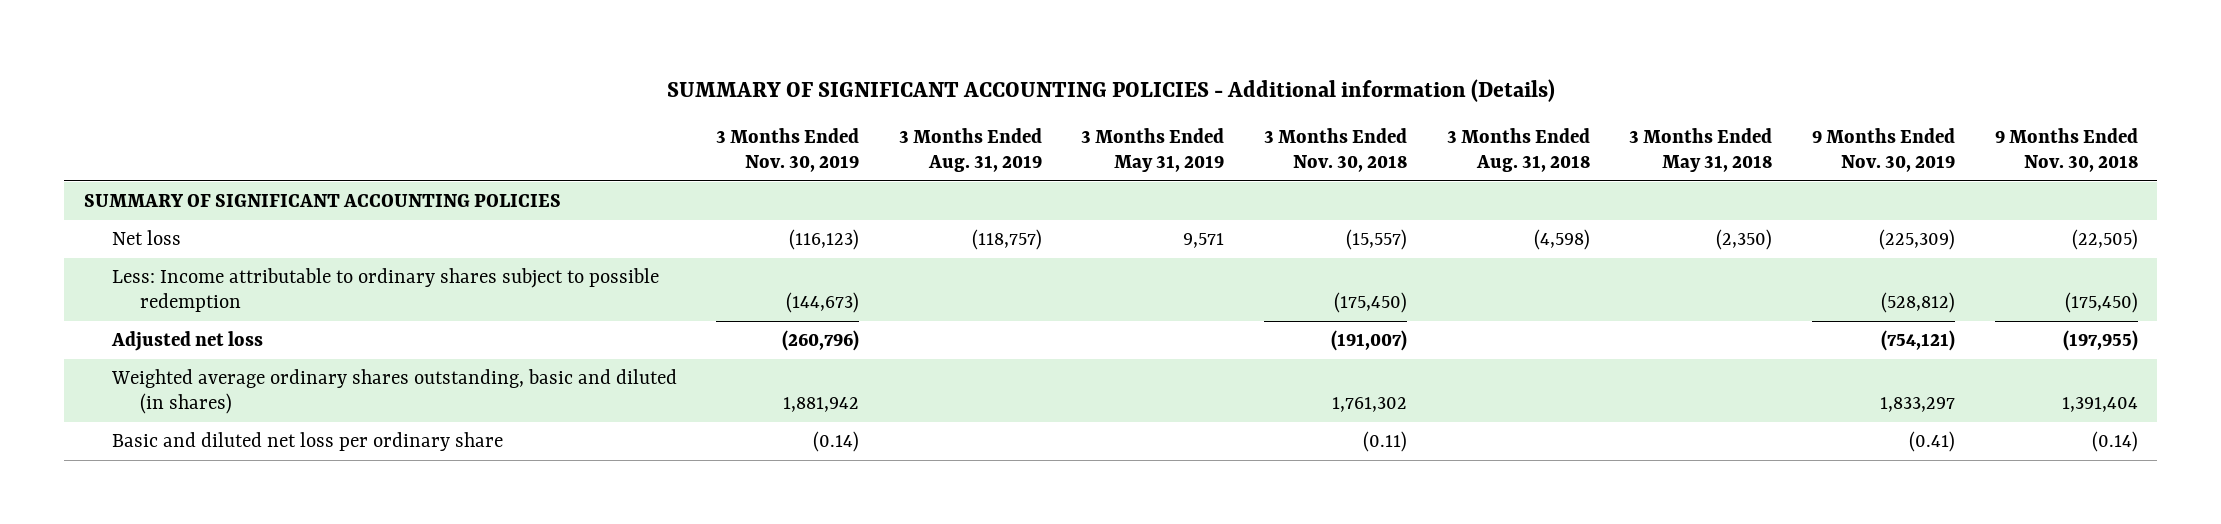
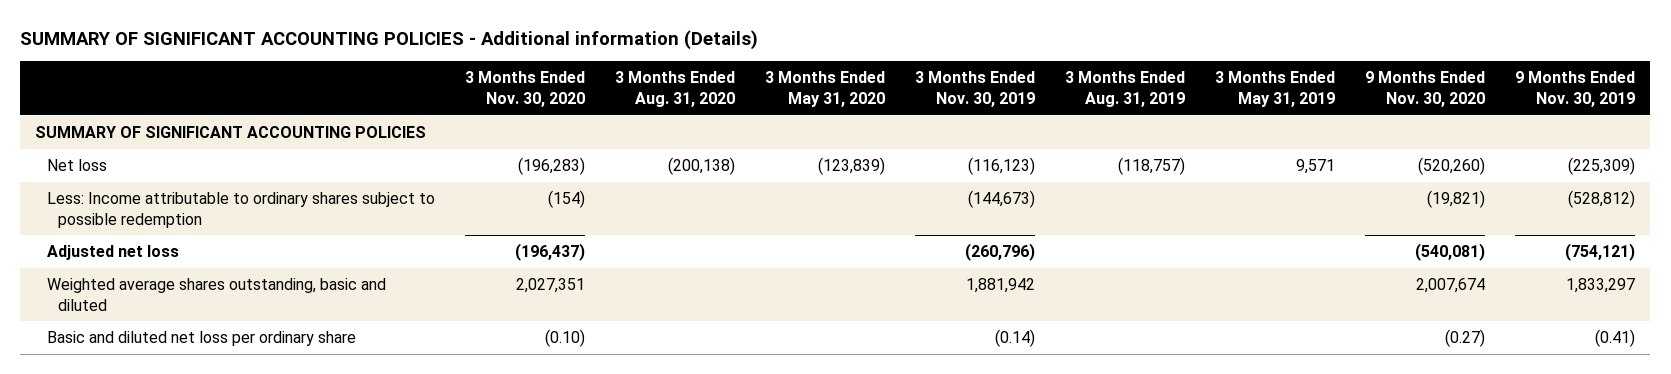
[1264,128,1408,173] 3 Months Ended Nov. 30, 2018 -> none
[1446,128,1590,173] 3 Months Ended Aug. 31, 2018 -> none
[1629,128,1773,173] 3 Months Ended May 31, 2018 -> none
[1994,128,2138,173] 9 Months Ended Nov. 30, 2018 -> none
none -> [465,71,586,108] 3 Months Ended Nov. 30, 2020
none -> [615,71,736,108] 3 Months Ended Aug. 31, 2020
none -> [765,71,886,108] 3 Months Ended May 31, 2020
none -> [1365,71,1486,108] 9 Months Ended Nov. 30, 2020
[110,369,677,415] Weighted average ordinary shares outstanding, basic and diluted (in shares) -> [46,278,386,311] Weighted average shares outstanding, basic and diluted

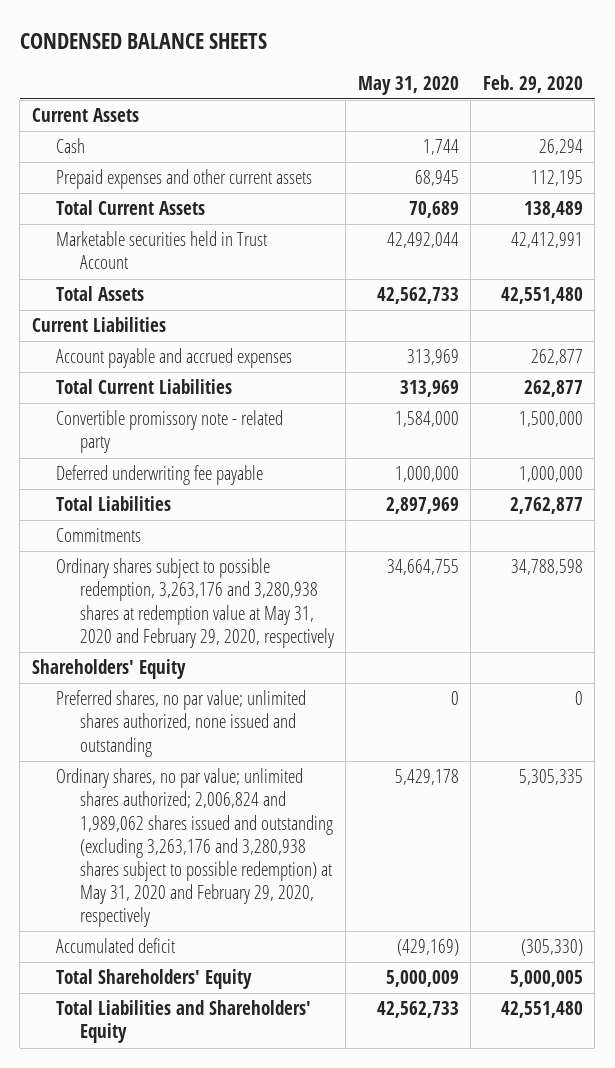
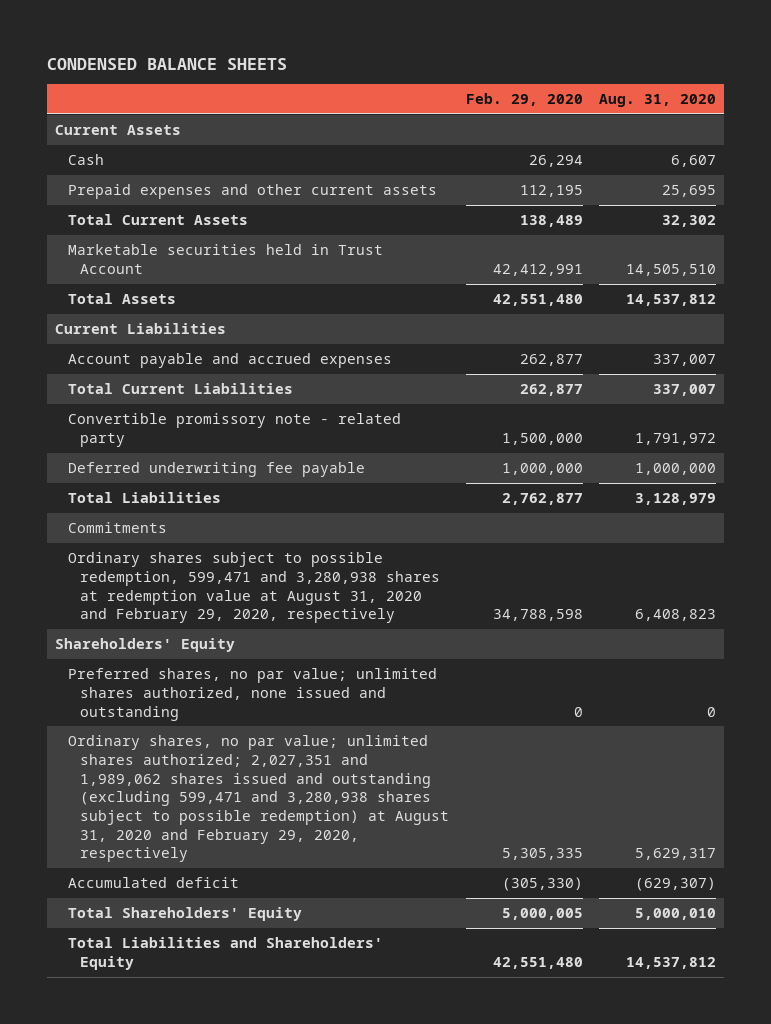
[357,75,459,95] May 31, 2020 -> none
none -> [598,94,716,108] Aug. 31, 2020
[55,558,334,648] Ordinary shares subject to possible redemption, 3,263,176 and 3,280,938 shares at redemption value at May 31, 2020 and February 29, 2020, respectively -> [67,552,441,624] Ordinary shares subject to possible redemption, 599,471 and 3,280,938 shares at redemption value at August 31, 2020 and February 29, 2020, respectively
[55,768,333,928] Ordinary shares, no par value; unlimited shares authorized; 2,006,824 and 1,989,062 shares issued and outstanding (excluding 3,263,176 and 3,280,938 shares subject to possible redemption) at May 31, 2020 and February 29, 2020, respectively -> [67,735,450,863] Ordinary shares, no par value; unlimited shares authorized; 2,027,351 and 1,989,062 shares issued and outstanding (excluding 599,471 and 3,280,938 shares subject to possible redemption) at August 31, 2020 and February 29, 2020, respectively

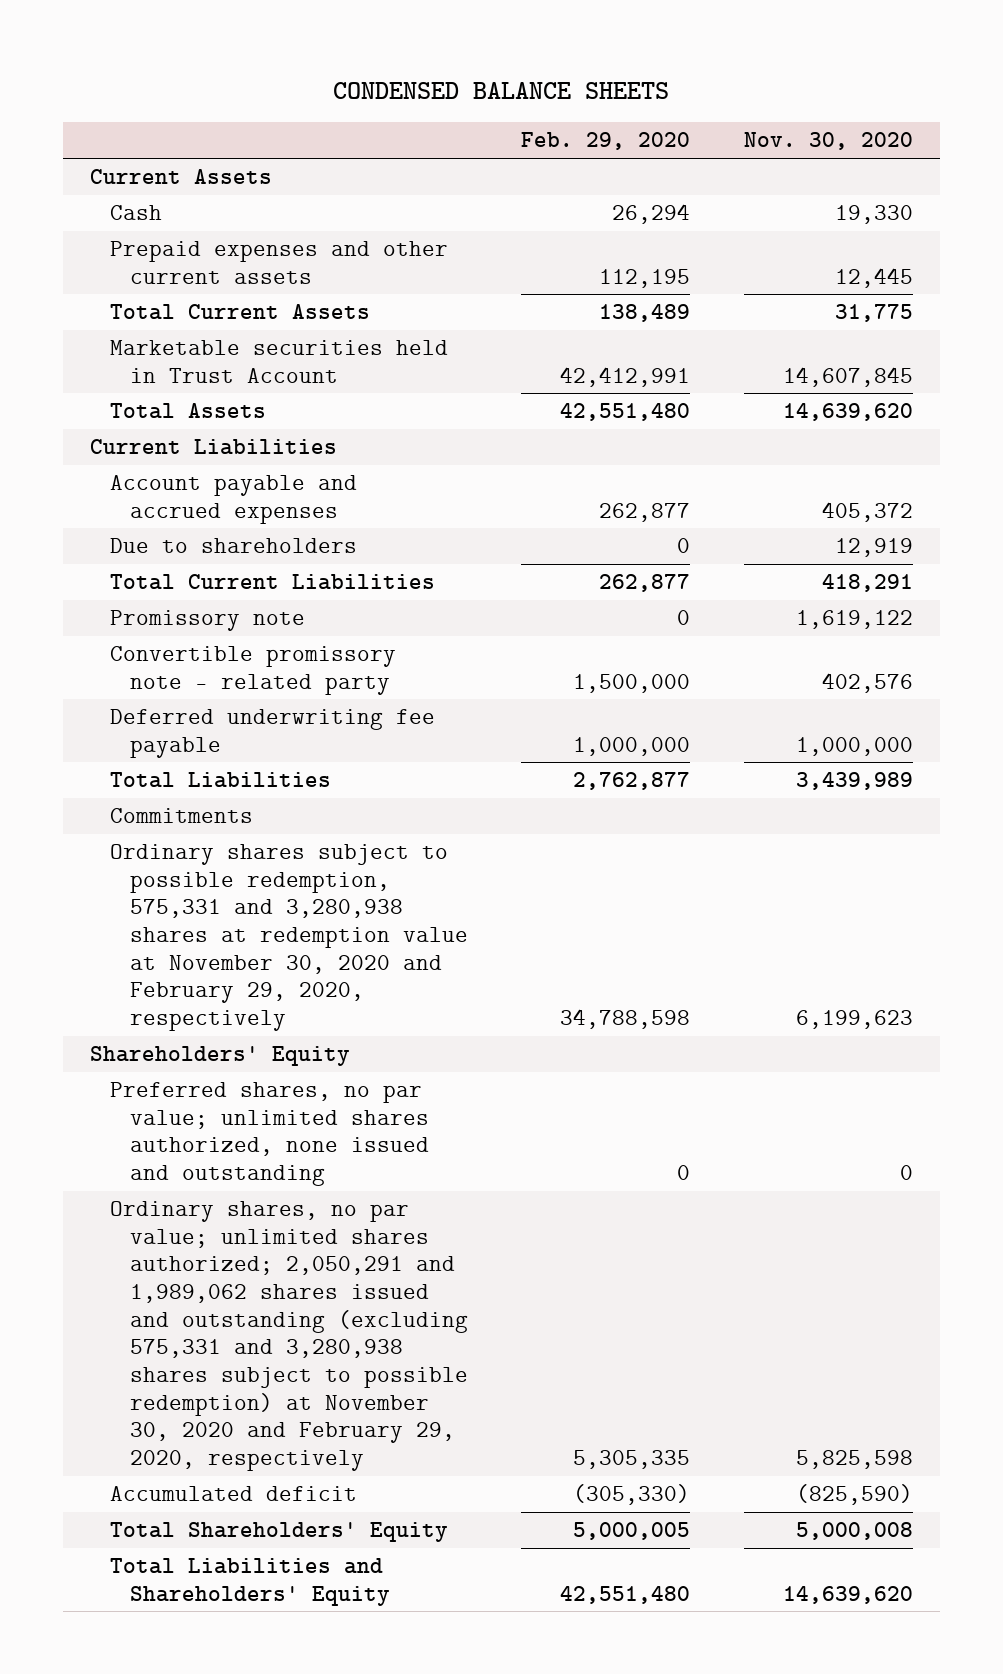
[598,94,716,108] Aug. 31, 2020 -> none
none -> [744,132,914,151] Nov. 30, 2020
none -> [109,537,357,553] Due to shareholders
none -> [109,609,305,631] Promissory note
[67,552,441,624] Ordinary shares subject to possible redemption, 599,471 and 3,280,938 shares at redemption value at August 31, 2020 and February 29, 2020, respectively -> [109,843,468,1031] Ordinary shares subject to possible redemption, 575,331 and 3,280,938 shares at redemption value at November 30, 2020 and February 29, 2020, respectively
[67,735,450,863] Ordinary shares, no par value; unlimited shares authorized; 2,027,351 and 1,989,062 shares issued and outstanding (excluding 599,471 and 3,280,938 shares subject to possible redemption) at August 31, 2020 and February 29, 2020, respectively -> [109,1200,468,1471] Ordinary shares, no par value; unlimited shares authorized; 2,050,291 and 1,989,062 shares issued and outstanding (excluding 575,331 and 3,280,938 shares subject to possible redemption) at November 30, 2020 and February 29, 2020, respectively

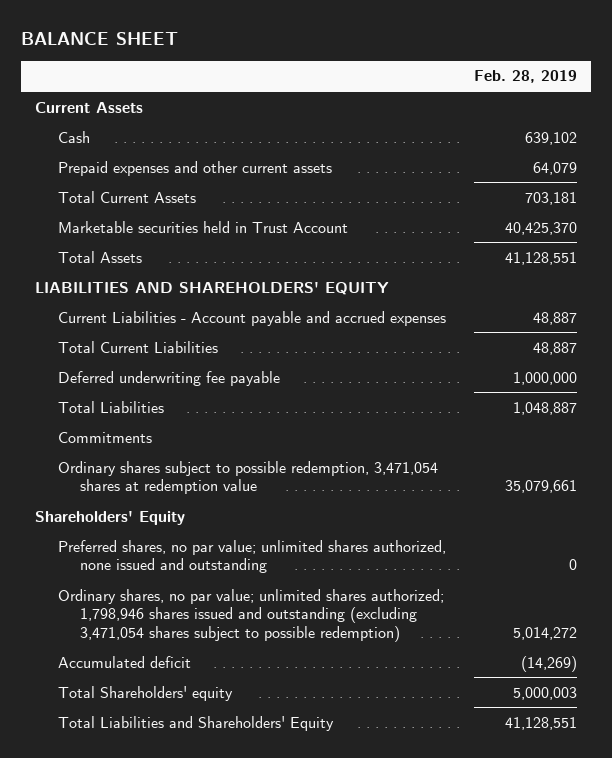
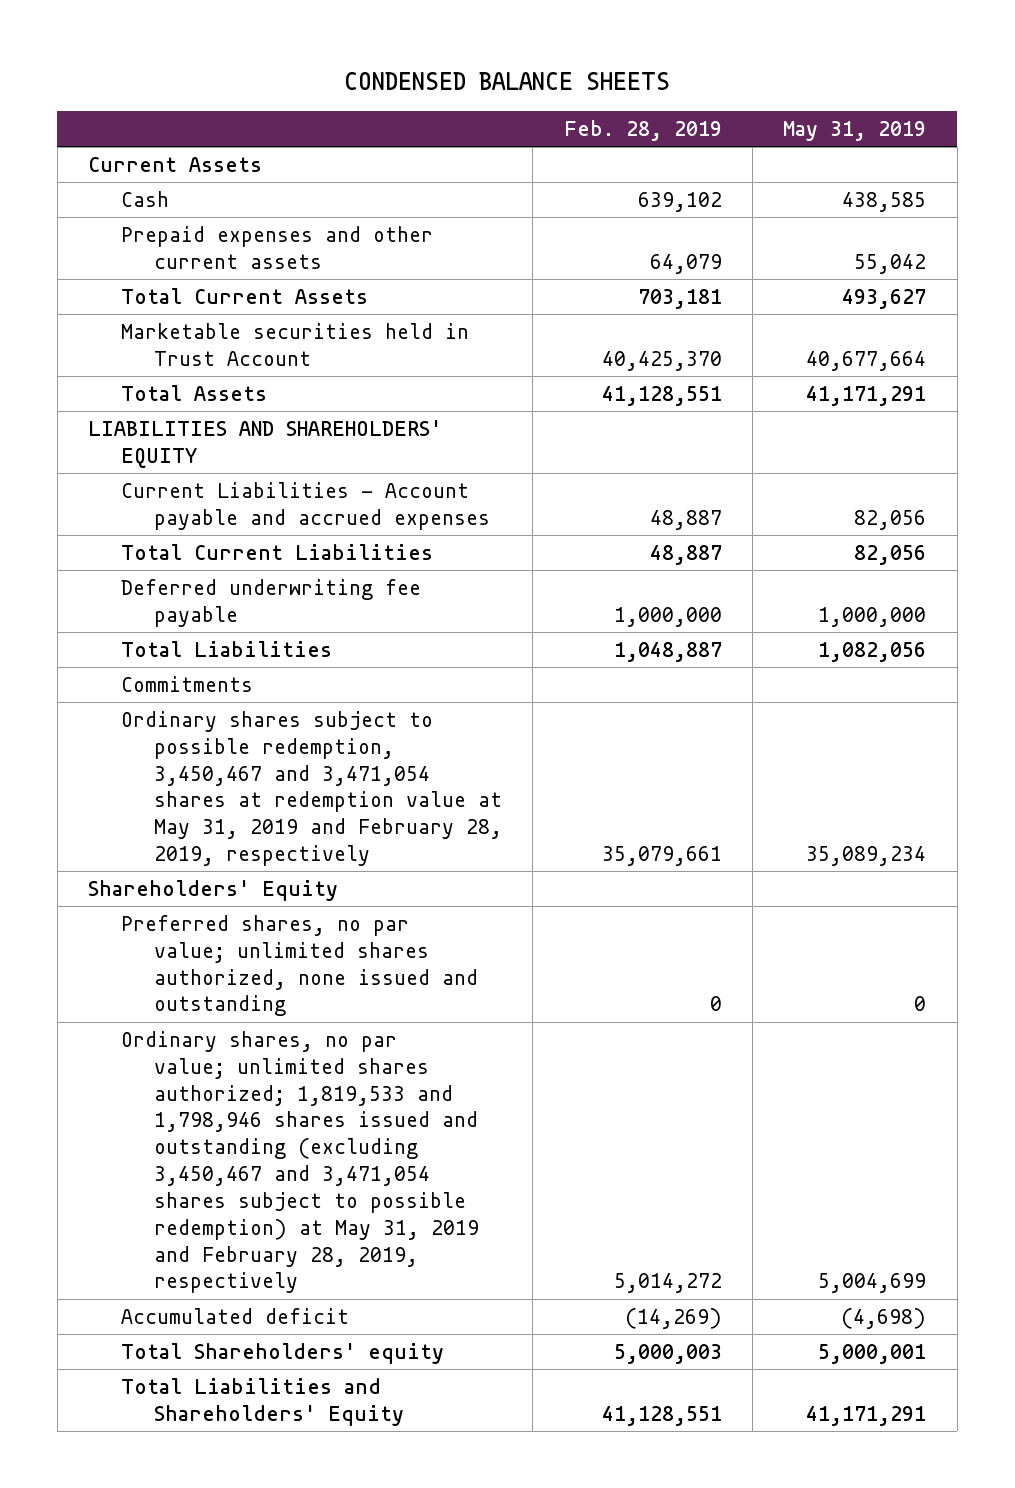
[21,32,179,46] BALANCE SHEET -> [344,71,671,90] CONDENSED BALANCE SHEETS
none -> [783,120,927,141] May 31, 2019
[57,460,438,495] Ordinary shares subject to possible redemption, 3,471,054 shares at redemption value -> [121,710,503,867] Ordinary shares subject to possible redemption, 3,450,467 and 3,471,054 shares at redemption value at May 31, 2019 and February 28, 2019, respectively
[57,588,444,642] Ordinary shares, no par value; unlimited shares authorized; 1,798,946 shares issued and outstanding (excluding 3,471,054 shares subject to possible redemption) -> [121,1030,480,1294] Ordinary shares, no par value; unlimited shares authorized; 1,819,533 and 1,798,946 shares issued and outstanding (excluding 3,450,467 and 3,471,054 shares subject to possible redemption) at May 31, 2019 and February 28, 2019, respectively

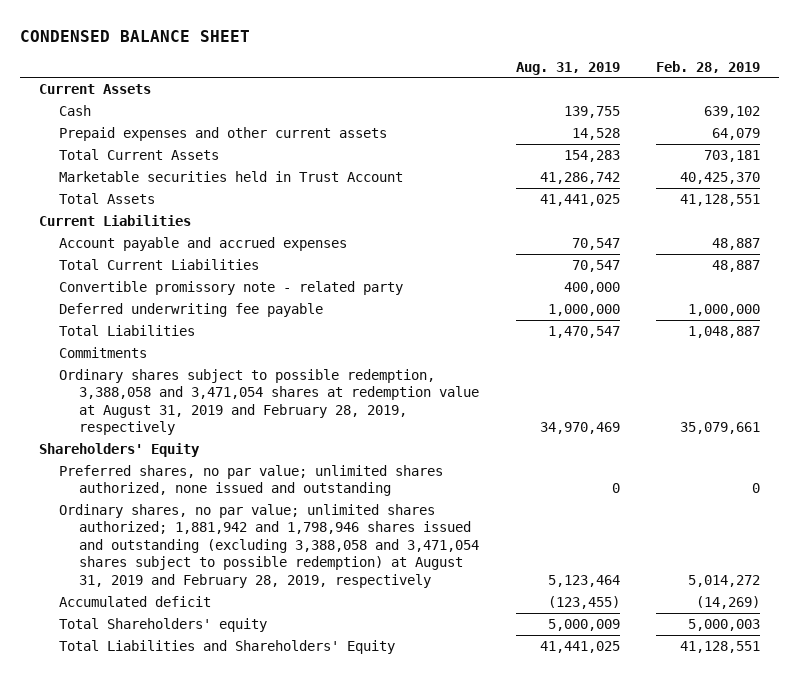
[344,71,671,90] CONDENSED BALANCE SHEETS -> [20,29,251,42] CONDENSED BALANCE SHEET
[783,120,927,141] May 31, 2019 -> none
none -> [515,61,620,75] Aug. 31, 2019
[88,419,443,468] LIABILITIES AND SHAREHOLDERS' EQUITY -> none
none -> [38,214,191,226] Current Liabilities
[121,481,491,530] Current Liabilities - Account payable and accrued expenses -> [58,236,347,251] Account payable and accrued expenses
none -> [58,280,403,295] Convertible promissory note - related party
[121,710,503,867] Ordinary shares subject to possible redemption, 3,450,467 and 3,471,054 shares at redemption value at May 31, 2019 and February 28, 2019, respectively -> [58,368,479,436] Ordinary shares subject to possible redemption, 3,388,058 and 3,471,054 shares at redemption value at August 31, 2019 and February 28, 2019, respectively
[121,1030,480,1294] Ordinary shares, no par value; unlimited shares authorized; 1,819,533 and 1,798,946 shares issued and outstanding (excluding 3,450,467 and 3,471,054 shares subject to possible redemption) at May 31, 2019 and February 28, 2019, respectively -> [58,503,479,588] Ordinary shares, no par value; unlimited shares authorized; 1,881,942 and 1,798,946 shares issued and outstanding (excluding 3,388,058 and 3,471,054 shares subject to possible redemption) at August 31, 2019 and February 28, 2019, respectively

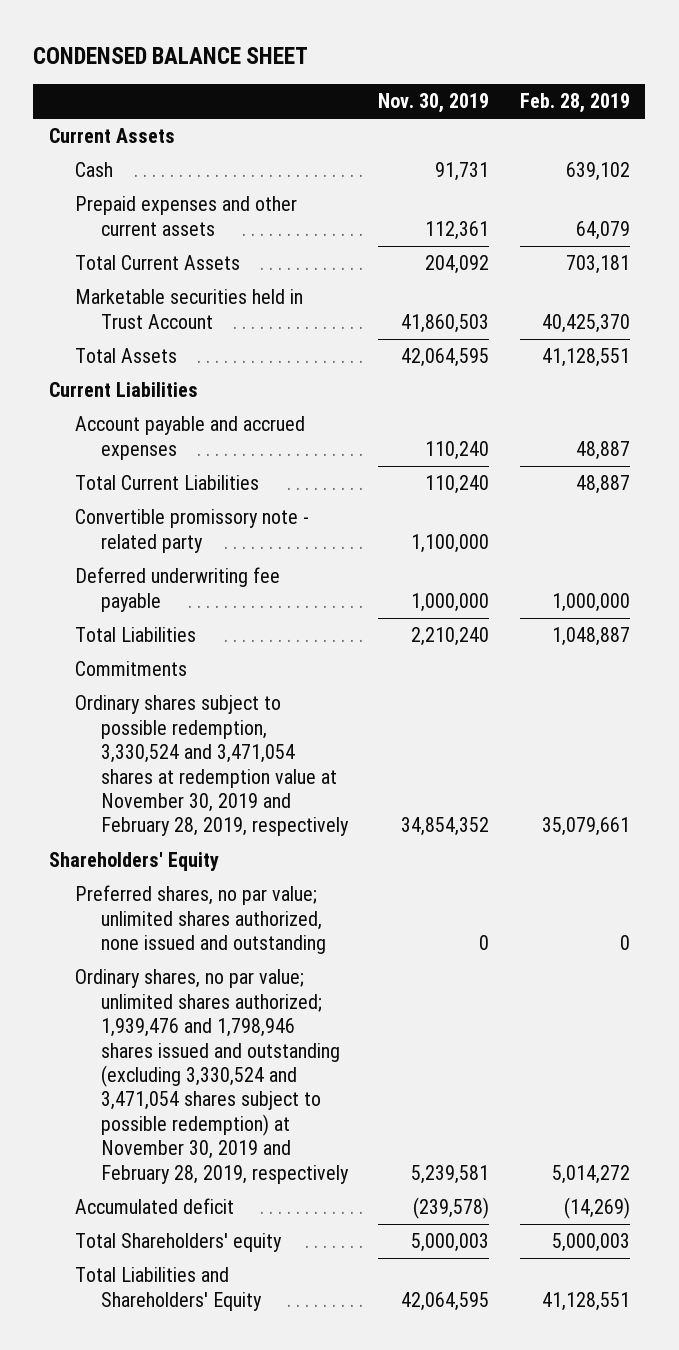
[515,61,620,75] Aug. 31, 2019 -> none
none -> [378,93,490,114] Nov. 30, 2019
[58,368,479,436] Ordinary shares subject to possible redemption, 3,388,058 and 3,471,054 shares at redemption value at August 31, 2019 and February 28, 2019, respectively -> [74,695,349,837] Ordinary shares subject to possible redemption, 3,330,524 and 3,471,054 shares at redemption value at November 30, 2019 and February 28, 2019, respectively
[58,503,479,588] Ordinary shares, no par value; unlimited shares authorized; 1,881,942 and 1,798,946 shares issued and outstanding (excluding 3,388,058 and 3,471,054 shares subject to possible redemption) at August 31, 2019 and February 28, 2019, respectively -> [74,969,349,1184] Ordinary shares, no par value; unlimited shares authorized; 1,939,476 and 1,798,946 shares issued and outstanding (excluding 3,330,524 and 3,471,054 shares subject to possible redemption) at November 30, 2019 and February 28, 2019, respectively

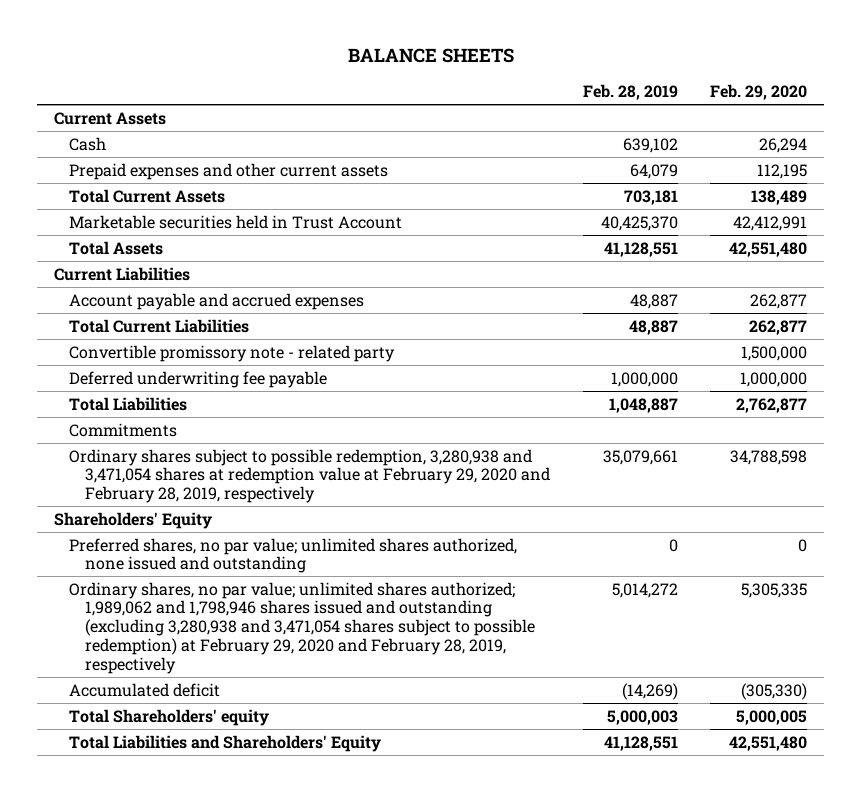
[33,47,309,65] CONDENSED BALANCE SHEET -> [347,48,514,64] BALANCE SHEETS
[378,93,490,114] Nov. 30, 2019 -> none
none -> [710,84,808,101] Feb. 29, 2020
[74,695,349,837] Ordinary shares subject to possible redemption, 3,330,524 and 3,471,054 shares at redemption value at November 30, 2019 and February 28, 2019, respectively -> [69,448,551,504] Ordinary shares subject to possible redemption, 3,280,938 and 3,471,054 shares at redemption value at February 29, 2020 and February 28, 2019, respectively
[74,969,349,1184] Ordinary shares, no par value; unlimited shares authorized; 1,939,476 and 1,798,946 shares issued and outstanding (excluding 3,330,524 and 3,471,054 shares subject to possible redemption) at November 30, 2019 and February 28, 2019, respectively -> [69,581,536,674] Ordinary shares, no par value; unlimited shares authorized; 1,989,062 and 1,798,946 shares issued and outstanding (excluding 3,280,938 and 3,471,054 shares subject to possible redemption) at February 29, 2020 and February 28, 2019, respectively

